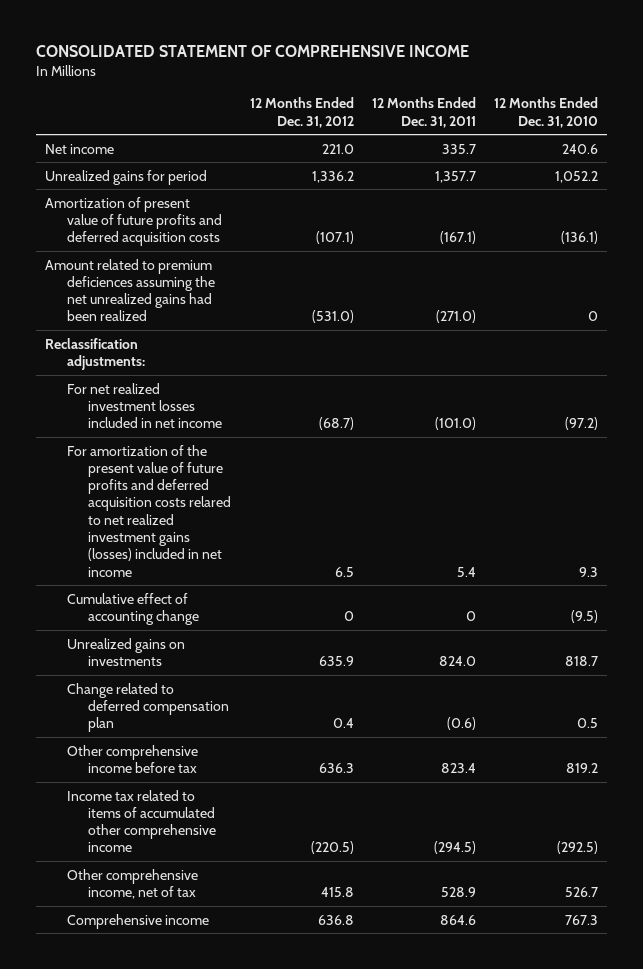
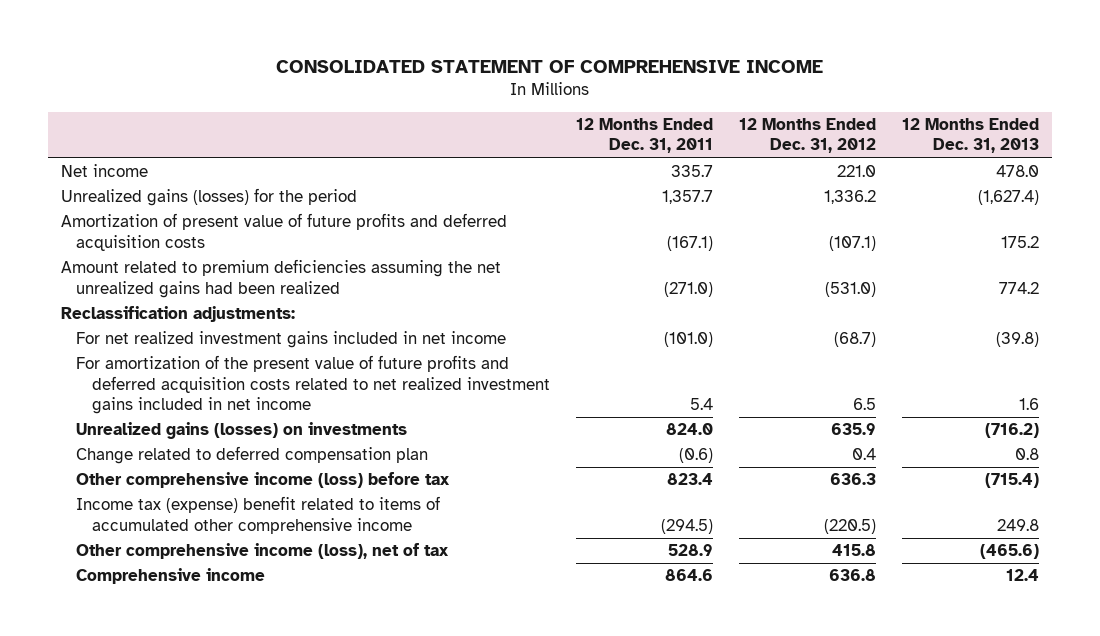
[493,97,598,128] 12 Months Ended Dec. 31, 2010 -> none
none -> [901,118,1039,154] 12 Months Ended Dec. 31, 2013
[44,169,207,185] Unrealized gains for period -> [60,188,357,207] Unrealized gains (losses) for the period
[44,258,215,322] Amount related to premium deficiences assuming the net unrealized gains had been realized -> [60,259,501,298] Amount related to premium deficiencies assuming the net unrealized gains had been realized
[66,592,200,625] Cumulative effect of accounting change -> none
[66,382,223,429] For net realized investment losses included in net income -> [76,331,507,349] For net realized investment gains included in net income
[66,444,232,577] For amortization of the present value of future profits and deferred acquisition costs relared to net realized investment gains (losses) included in net income -> [76,355,550,415] For amortization of the present value of future profits and deferred acquisition costs related to net realized investment gains included in net income
[66,637,185,666] Unrealized gains on investments -> [76,422,408,440] Unrealized gains (losses) on investments
[66,744,198,773] Other comprehensive income before tax -> [76,472,451,489] Other comprehensive income (loss) before tax
[66,789,217,853] Income tax related to items of accumulated other comprehensive income -> [76,496,441,534] Income tax (expense) benefit related to items of accumulated other comprehensive income
[66,868,198,899] Other comprehensive income, net of tax -> [76,543,450,560] Other comprehensive income (loss), net of tax

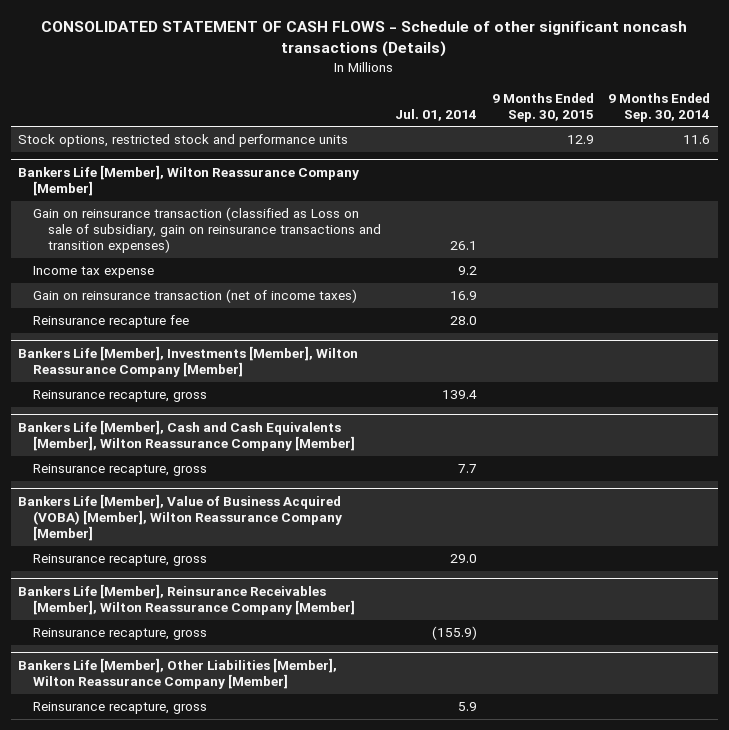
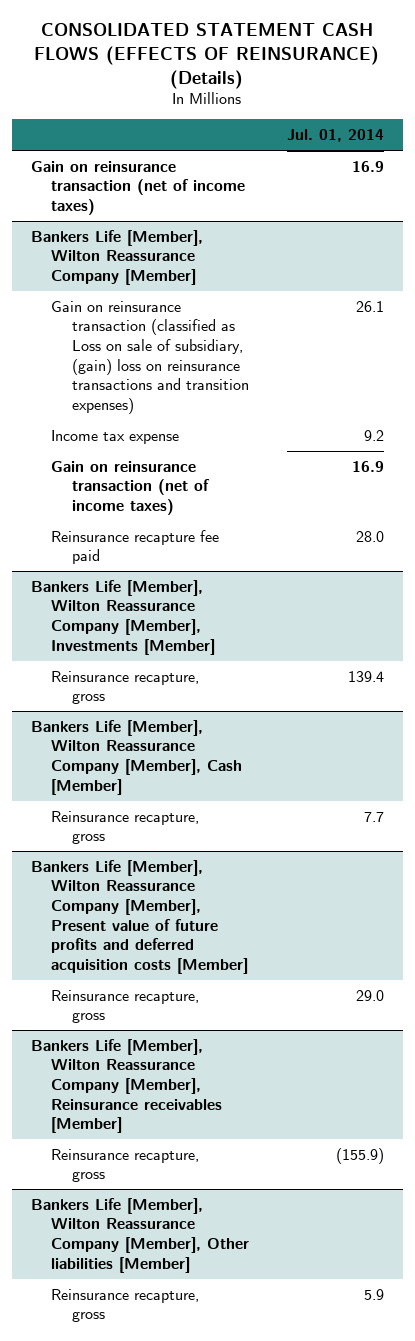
[41,21,688,58] CONSOLIDATED STATEMENT OF CASH FLOWS - Schedule of other significant noncash transactions (Details) -> [34,23,380,89] CONSOLIDATED STATEMENT CASH FLOWS (EFFECTS OF REINSURANCE) (Details)
[491,92,594,122] 9 Months Ended Sep. 30, 2015 -> none
[608,92,711,122] 9 Months Ended Sep. 30, 2014 -> none
[18,134,349,148] Stock options, restricted stock and performance units -> none
none -> [31,160,246,215] Gain on reinsurance transaction (net of income taxes)
[33,207,381,254] Gain on reinsurance transaction (classified as Loss on sale of subsidiary, gain on reinsurance transactions and transition expenses) -> [51,300,249,414] Gain on reinsurance transaction (classified as Loss on sale of subsidiary, (gain) loss on reinsurance transactions and transition expenses)
[33,315,190,329] Reinsurance recapture fee -> [51,529,220,565] Reinsurance recapture fee paid
[18,346,359,378] Bankers Life [Member], Investments [Member], Wilton Reassurance Company [Member] -> [31,579,216,655] Bankers Life [Member], Wilton Reassurance Company [Member], Investments [Member]
[18,420,356,452] Bankers Life [Member], Cash and Cash Equivalents [Member], Wilton Reassurance Company [Member] -> [31,719,243,795] Bankers Life [Member], Wilton Reassurance Company [Member], Cash [Member]
[18,494,343,542] Bankers Life [Member], Value of Business Acquired (VOBA) [Member], Wilton Reassurance Company [Member] -> none
none -> [31,859,249,974] Bankers Life [Member], Wilton Reassurance Company [Member], Present value of future profits and deferred acquisition costs [Member]
[18,584,356,616] Bankers Life [Member], Reinsurance Receivables [Member], Wilton Reassurance Company [Member] -> [31,1038,223,1134] Bankers Life [Member], Wilton Reassurance Company [Member], Reinsurance receivables [Member]
[18,658,338,690] Bankers Life [Member], Other Liabilities [Member], Wilton Reassurance Company [Member] -> [31,1197,250,1273] Bankers Life [Member], Wilton Reassurance Company [Member], Other liabilities [Member]

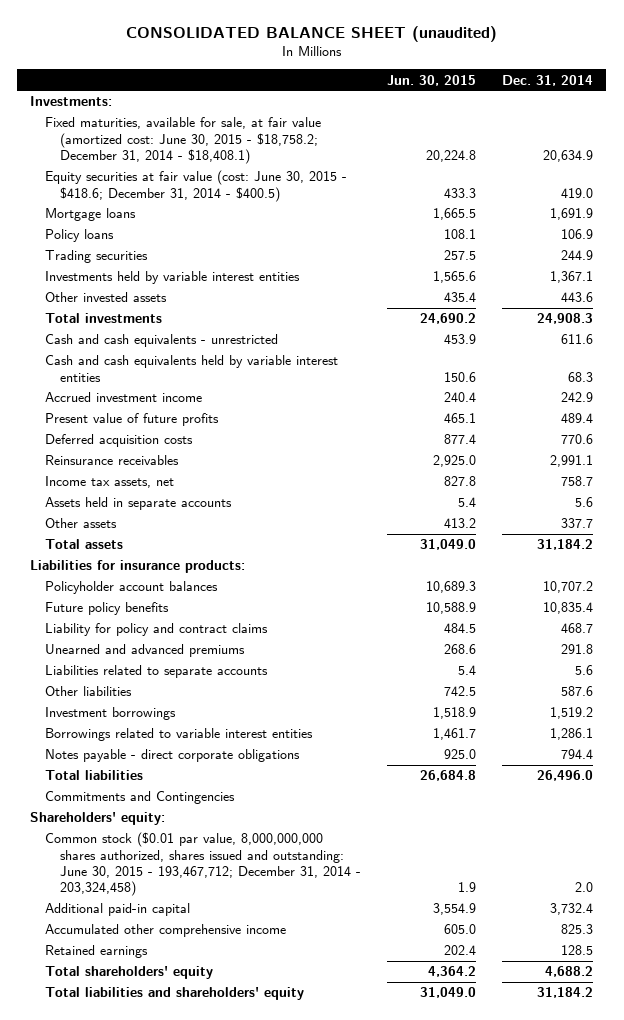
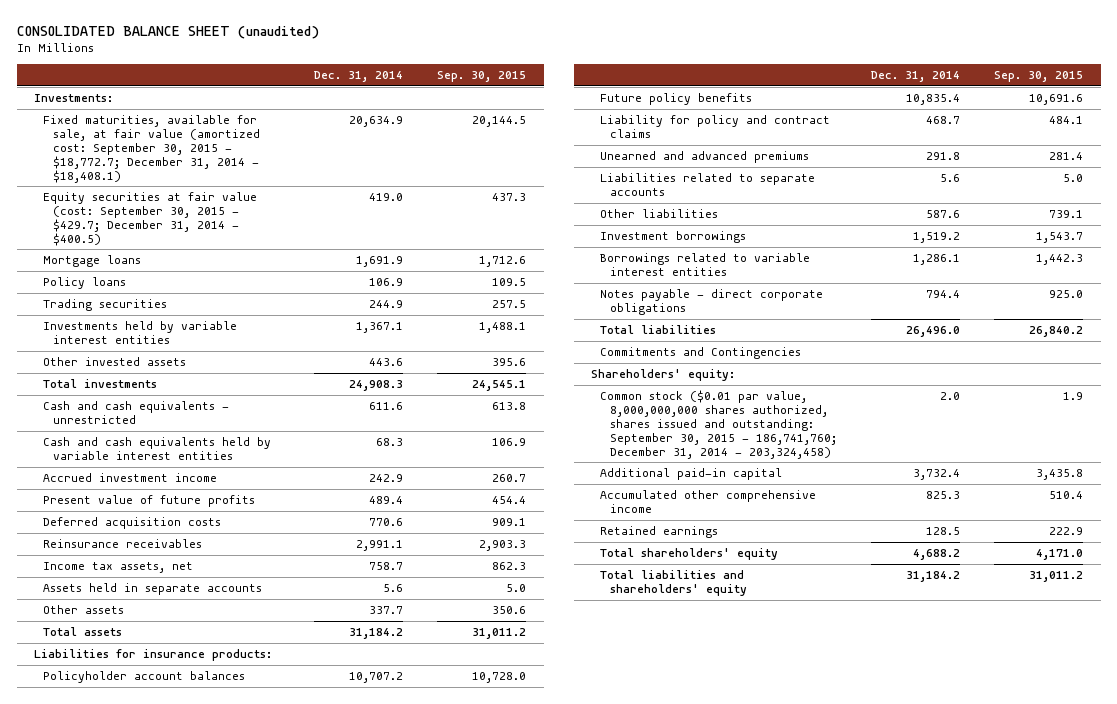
[387,74,477,86] Jun. 30, 2015 -> none
none -> [437,70,527,82] Sep. 30, 2015
[45,117,322,165] Fixed maturities, available for sale, at fair value (amortized cost: June 30, 2015 - $18,758.2; December 31, 2014 - $18,408.1) -> [43,115,260,183] Fixed maturities, available for sale, at fair value (amortized cost: September 30, 2015 - $18,772.7; December 31, 2014 - $18,408.1)
[45,170,348,202] Equity securities at fair value (cost: June 30, 2015 - $418.6; December 31, 2014 - $400.5) -> [43,192,258,246] Equity securities at fair value (cost: September 30, 2015 - $429.7; December 31, 2014 - $400.5)
[45,832,362,897] Common stock ($0.01 par value, 8,000,000,000 shares authorized, shares issued and outstanding: June 30, 2015 - 193,467,712; December 31, 2014 - 203,324,458) -> [600,390,837,459] Common stock ($0.01 par value, 8,000,000,000 shares authorized, shares issued and outstanding: September 30, 2015 - 186,741,760; December 31, 2014 - 203,324,458)

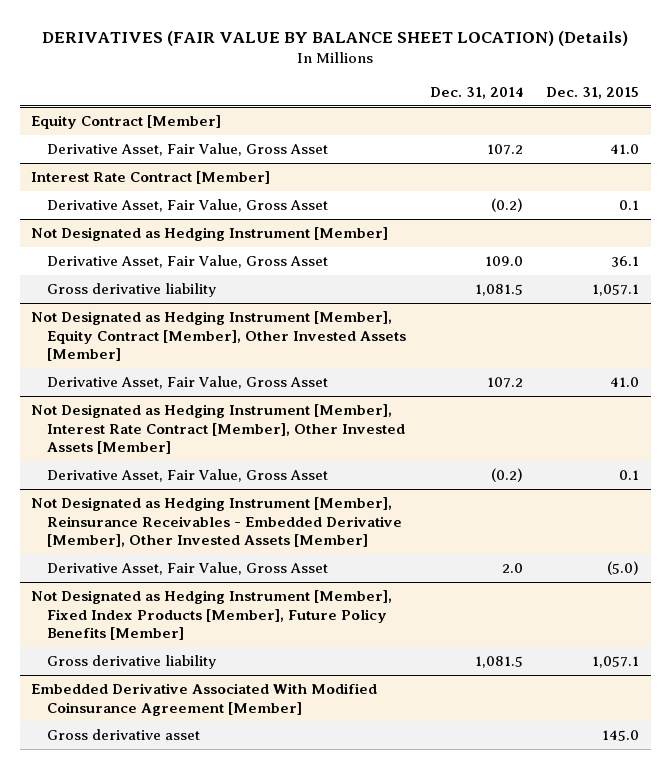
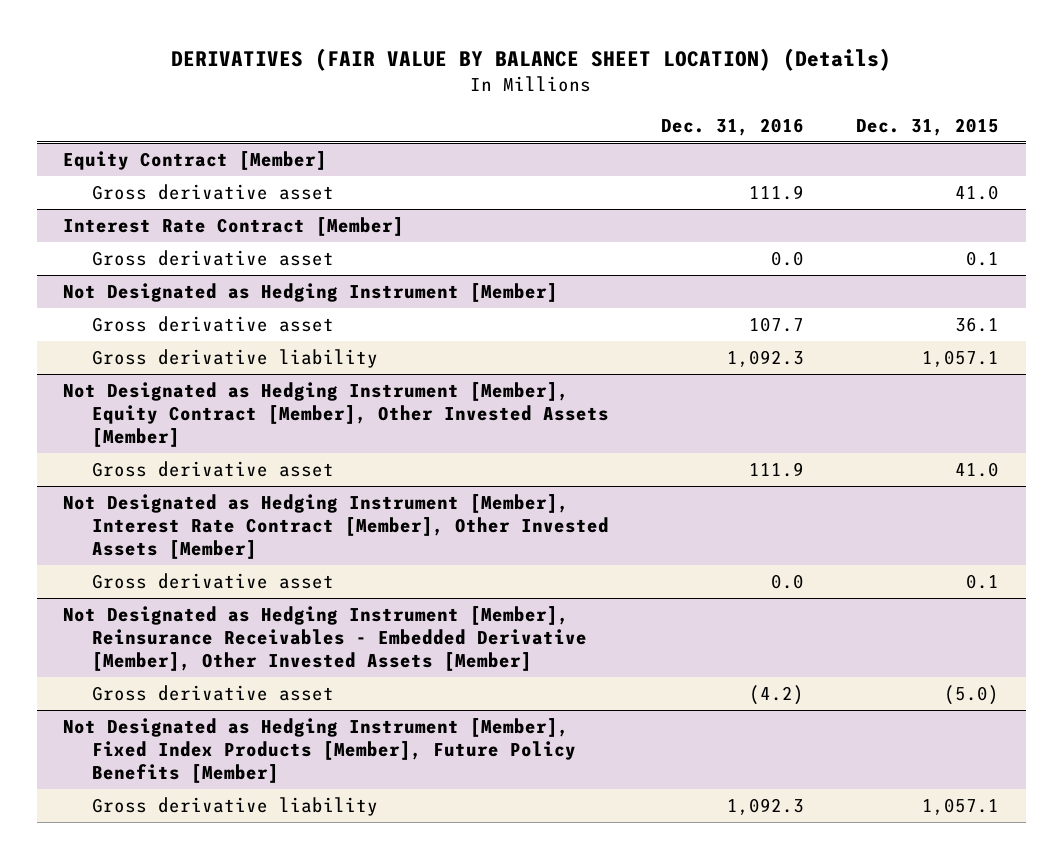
[429,86,523,99] Dec. 31, 2014 -> none
none -> [661,117,805,136] Dec. 31, 2016
[47,143,329,157] Derivative Asset, Fair Value, Gross Asset -> [91,183,334,200] Gross derivative asset
[47,199,329,213] Derivative Asset, Fair Value, Gross Asset -> [91,249,334,266] Gross derivative asset
[47,255,329,269] Derivative Asset, Fair Value, Gross Asset -> [91,315,334,332] Gross derivative asset
[47,376,329,390] Derivative Asset, Fair Value, Gross Asset -> [91,460,334,477] Gross derivative asset
[47,469,329,483] Derivative Asset, Fair Value, Gross Asset -> [91,572,334,589] Gross derivative asset
[47,562,329,576] Derivative Asset, Fair Value, Gross Asset -> [91,684,334,701] Gross derivative asset
[31,683,378,716] Embedded Derivative Associated With Modified Coinsurance Agreement [Member] -> none
[47,729,201,741] Gross derivative asset -> none

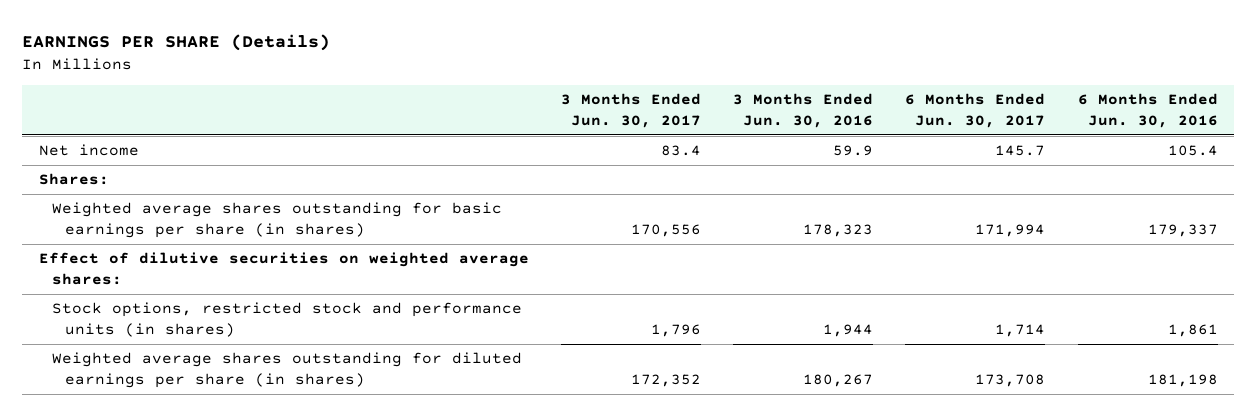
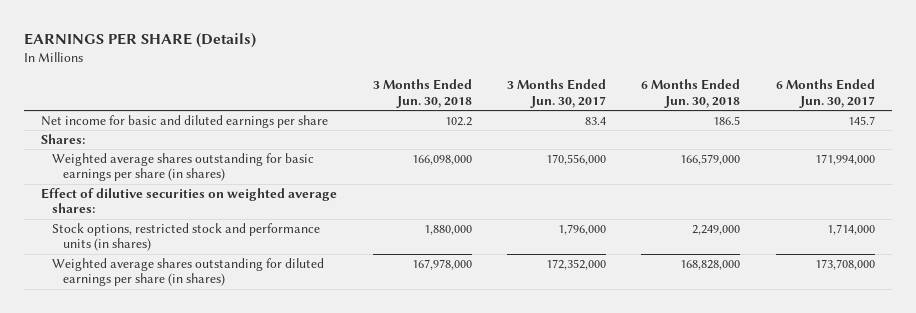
[733,93,874,128] 3 Months Ended Jun. 30, 2016 -> none
[1077,93,1218,128] 6 Months Ended Jun. 30, 2016 -> none
none -> [372,79,472,108] 3 Months Ended Jun. 30, 2018
none -> [641,79,741,108] 6 Months Ended Jun. 30, 2018
[38,144,139,157] Net income -> [41,114,329,128] Net income for basic and diluted earnings per share
[630,224,701,238] 170,556 -> [546,153,607,165] 170,556,000
[975,224,1046,238] 171,994 -> [814,153,875,165] 171,994,000
[650,324,701,338] 1,796 -> [558,223,607,235] 1,796,000
[995,324,1046,338] 1,714 -> [826,223,875,235] 1,714,000
[630,374,701,388] 172,352 -> [546,258,607,270] 172,352,000
[975,374,1046,388] 173,708 -> [814,258,875,270] 173,708,000

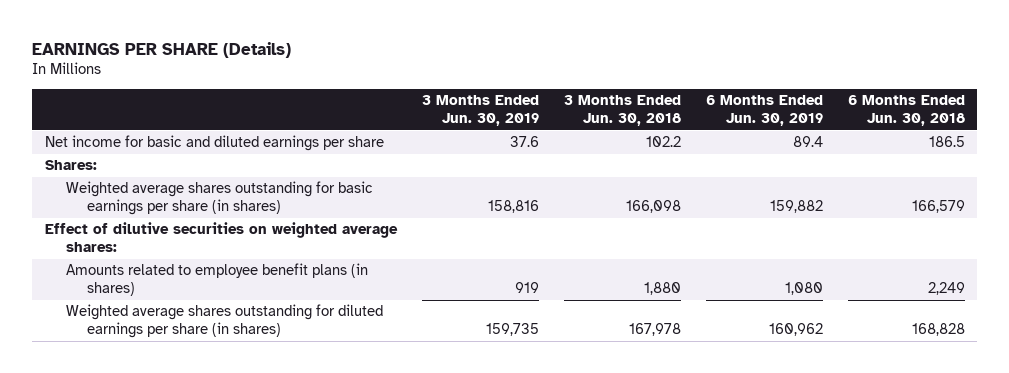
[507,79,607,108] 3 Months Ended Jun. 30, 2017 -> none
[775,79,875,108] 6 Months Ended Jun. 30, 2017 -> none
none -> [421,95,539,127] 3 Months Ended Jun. 30, 2019
none -> [705,95,823,127] 6 Months Ended Jun. 30, 2019
[411,154,472,165] 166,098,000 -> [625,200,681,214] 166,098
[680,153,741,165] 166,579,000 -> [911,200,965,214] 166,579
[52,222,321,252] Stock options, restricted stock and performance units (in shares) -> none
none -> [65,263,368,297] Amounts related to employee benefit plans (in shares)
[411,258,472,270] 167,978,000 -> [628,323,681,337] 167,978
[680,259,741,270] 168,828,000 -> [911,323,965,337] 168,828

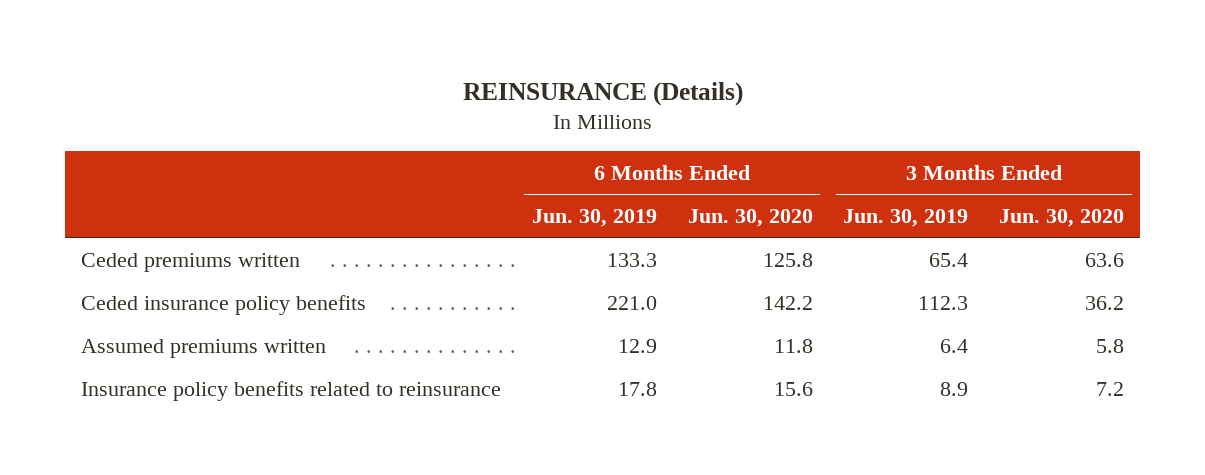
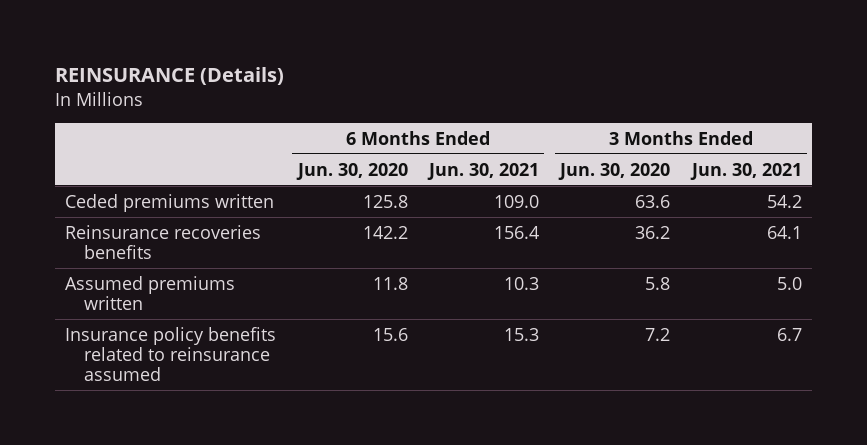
[531,209,657,228] Jun. 30, 2019 -> none
[843,209,969,228] Jun. 30, 2019 -> none
none -> [427,162,540,180] Jun. 30, 2021
none -> [689,162,802,180] Jun. 30, 2021
[80,294,366,315] Ceded insurance policy benefits -> [65,224,262,259] Reinsurance recoveries benefits
[80,380,501,401] Insurance policy benefits related to reinsurance -> [65,326,277,382] Insurance policy benefits related to reinsurance assumed

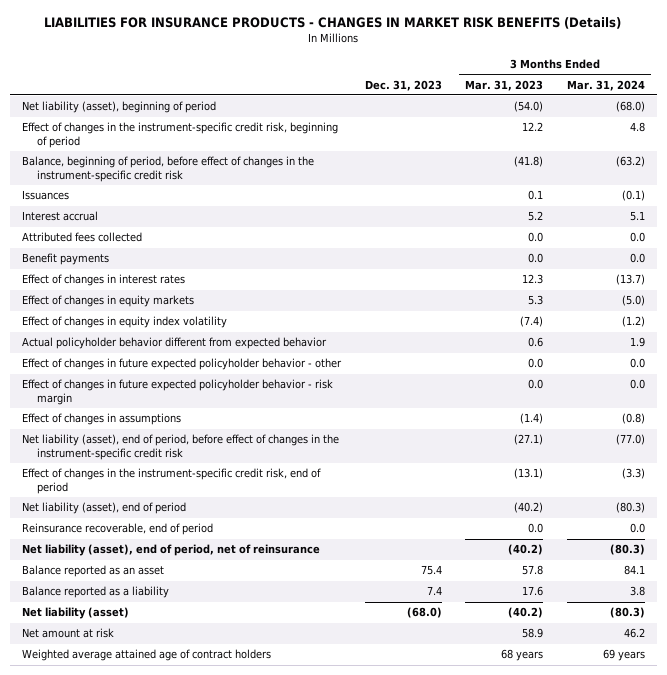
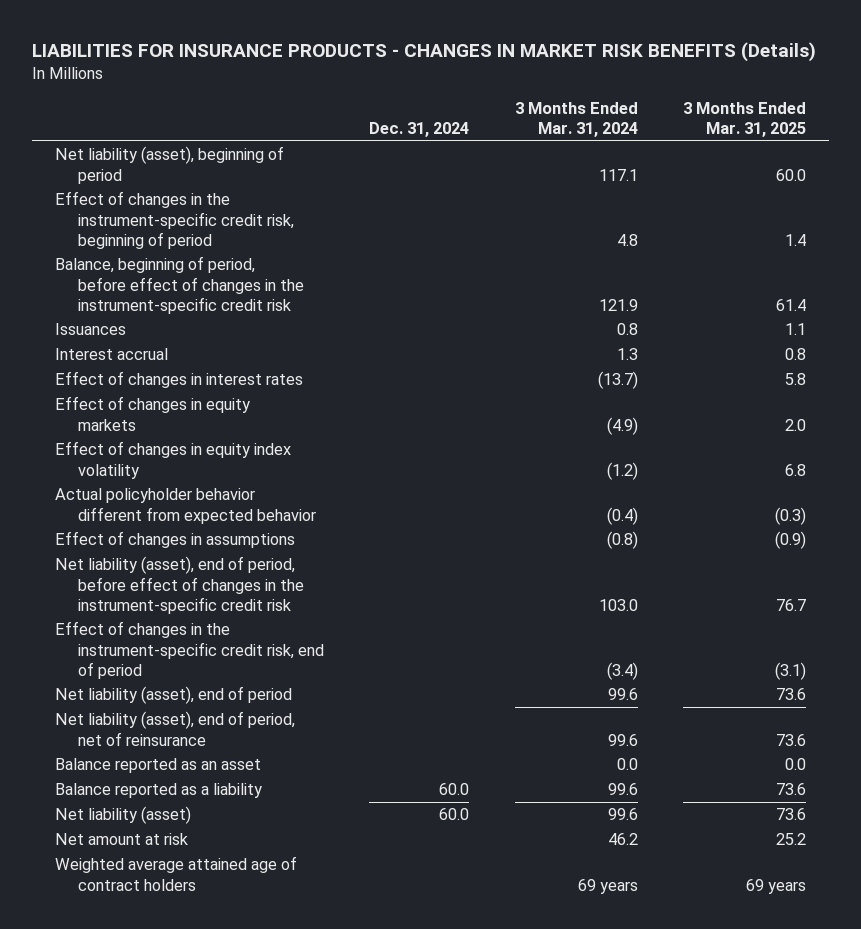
[364,79,442,91] Dec. 31, 2023 -> none
[465,79,544,91] Mar. 31, 2023 -> none
none -> [369,122,470,138] Dec. 31, 2024
none -> [683,101,807,138] 3 Months Ended Mar. 31, 2025
[616,101,646,113] (68.0) -> [598,168,638,181] 117.1
[21,232,142,243] Attributed fees collected -> none
[21,253,109,266] Benefit payments -> none
[616,156,646,168] (63.2) -> [598,298,638,311] 121.9
[622,190,646,202] (0.1) -> [616,323,638,336] 0.8
[630,211,646,222] 5.1 -> [616,348,638,361] 1.3
[622,295,646,307] (5.0) -> [606,416,638,435] (4.9)
[21,358,342,371] Effect of changes in future expected policyholder behavior - other -> none
[21,379,333,406] Effect of changes in future expected policyholder behavior - risk margin -> none
[630,337,646,348] 1.9 -> [606,506,638,525] (0.4)
[21,523,213,536] Reinsurance recoverable, end of period -> none
[616,434,646,446] (77.0) -> [598,598,638,611] 103.0
[622,468,646,480] (3.3) -> [606,661,638,680] (3.4)
[616,502,646,514] (80.3) -> [607,688,638,701] 99.6
[610,544,646,556] (80.3) -> [607,733,638,746] 99.6
[624,565,646,576] 84.1 -> [616,758,638,771] 0.0
[630,586,646,597] 3.8 -> [607,783,638,796] 99.6
[610,607,646,619] (80.3) -> [607,808,638,821] 99.6

